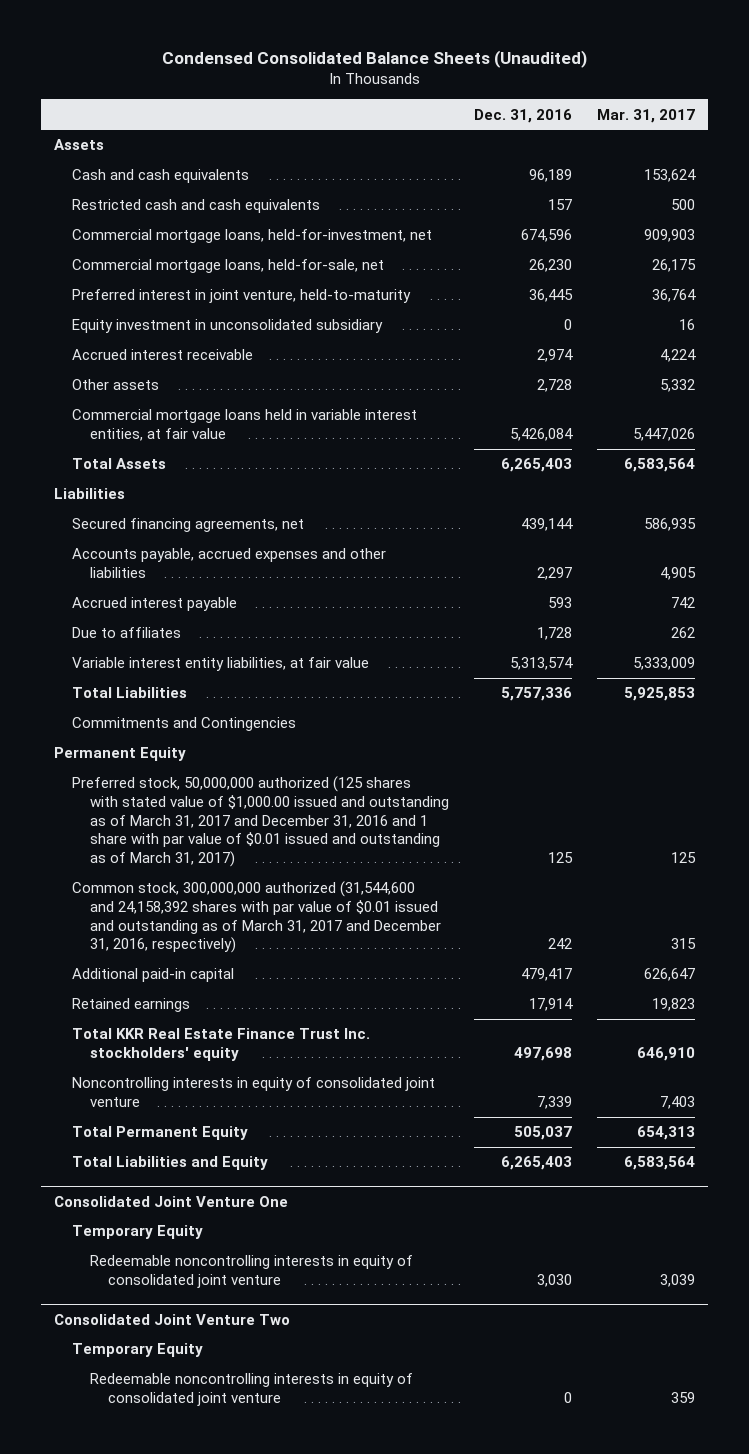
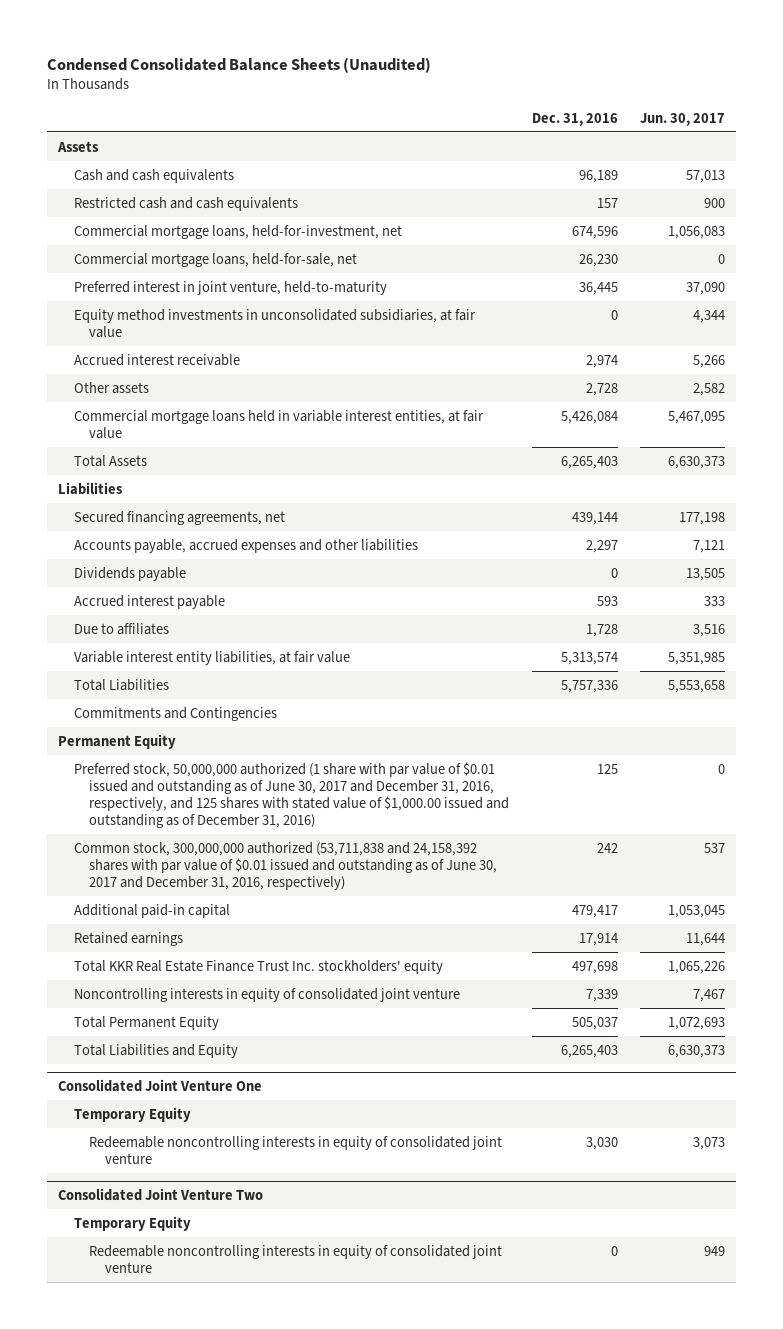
[597,108,696,123] Mar. 31, 2017 -> none
none -> [639,112,725,126] Jun. 30, 2017
[71,319,383,334] Equity investment in unconsolidated subsidiary -> none
none -> [73,308,476,338] Equity method investments in unconsolidated subsidiaries, at fair value
none -> [73,566,186,581] Dividends payable
[71,776,449,868] Preferred stock, 50,000,000 authorized (125 shares with stated value of $1,000.00 issued and outstanding as of March 31, 2017 and December 31, 2016 and 1 share with par value of $0.01 issued and outstanding as of March 31, 2017) -> [73,761,510,829] Preferred stock, 50,000,000 authorized (1 share with par value of $0.01 issued and outstanding as of June 30, 2017 and December 31, 2016, respectively, and 125 shares with stated value of $1,000.00 issued and outstanding as of December 31, 2016)
[71,881,441,954] Common stock, 300,000,000 authorized (31,544,600 and 24,158,392 shares with par value of $0.01 issued and outstanding as of March 31, 2017 and December 31, 2016, respectively) -> [73,841,498,891] Common stock, 300,000,000 authorized (53,711,838 and 24,158,392 shares with par value of $0.01 issued and outstanding as of June 30, 2017 and December 31, 2016, respectively)

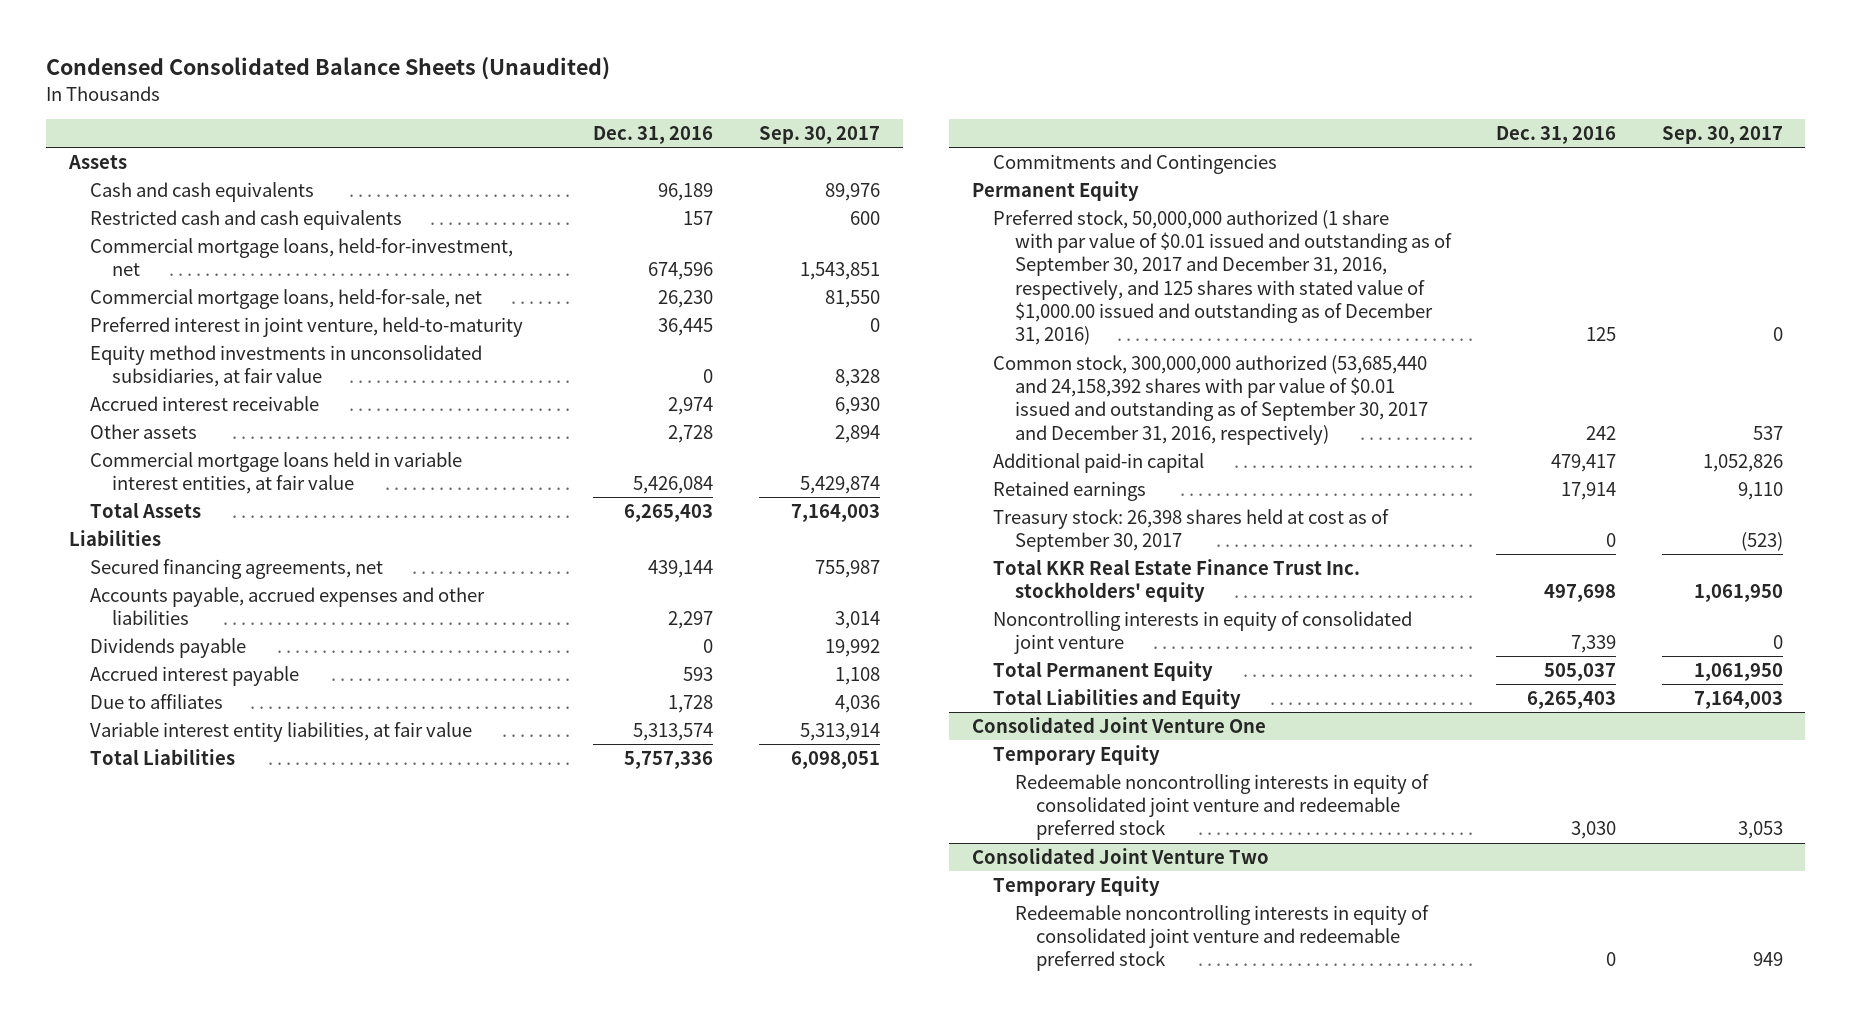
[639,112,725,126] Jun. 30, 2017 -> none
none -> [758,126,880,145] Sep. 30, 2017
[73,761,510,829] Preferred stock, 50,000,000 authorized (1 share with par value of $0.01 issued and outstanding as of June 30, 2017 and December 31, 2016, respectively, and 125 shares with stated value of $1,000.00 issued and outstanding as of December 31, 2016) -> [993,209,1452,346] Preferred stock, 50,000,000 authorized (1 share with par value of $0.01 issued and outstanding as of September 30, 2017 and December 31, 2016, respectively, and 125 shares with stated value of $1,000.00 issued and outstanding as of December 31, 2016)
[73,841,498,891] Common stock, 300,000,000 authorized (53,711,838 and 24,158,392 shares with par value of $0.01 issued and outstanding as of June 30, 2017 and December 31, 2016, respectively) -> [993,354,1428,445] Common stock, 300,000,000 authorized (53,685,440 and 24,158,392 shares with par value of $0.01 issued and outstanding as of September 30, 2017 and December 31, 2016, respectively)
none -> [993,508,1390,553] Treasury stock: 26,398 shares held at cost as of September 30, 2017
[89,1135,503,1164] Redeemable noncontrolling interests in equity of consolidated joint venture -> [1014,773,1429,841] Redeemable noncontrolling interests in equity of consolidated joint venture and redeemable preferred stock
[89,1244,503,1273] Redeemable noncontrolling interests in equity of consolidated joint venture -> [1014,904,1429,972] Redeemable noncontrolling interests in equity of consolidated joint venture and redeemable preferred stock

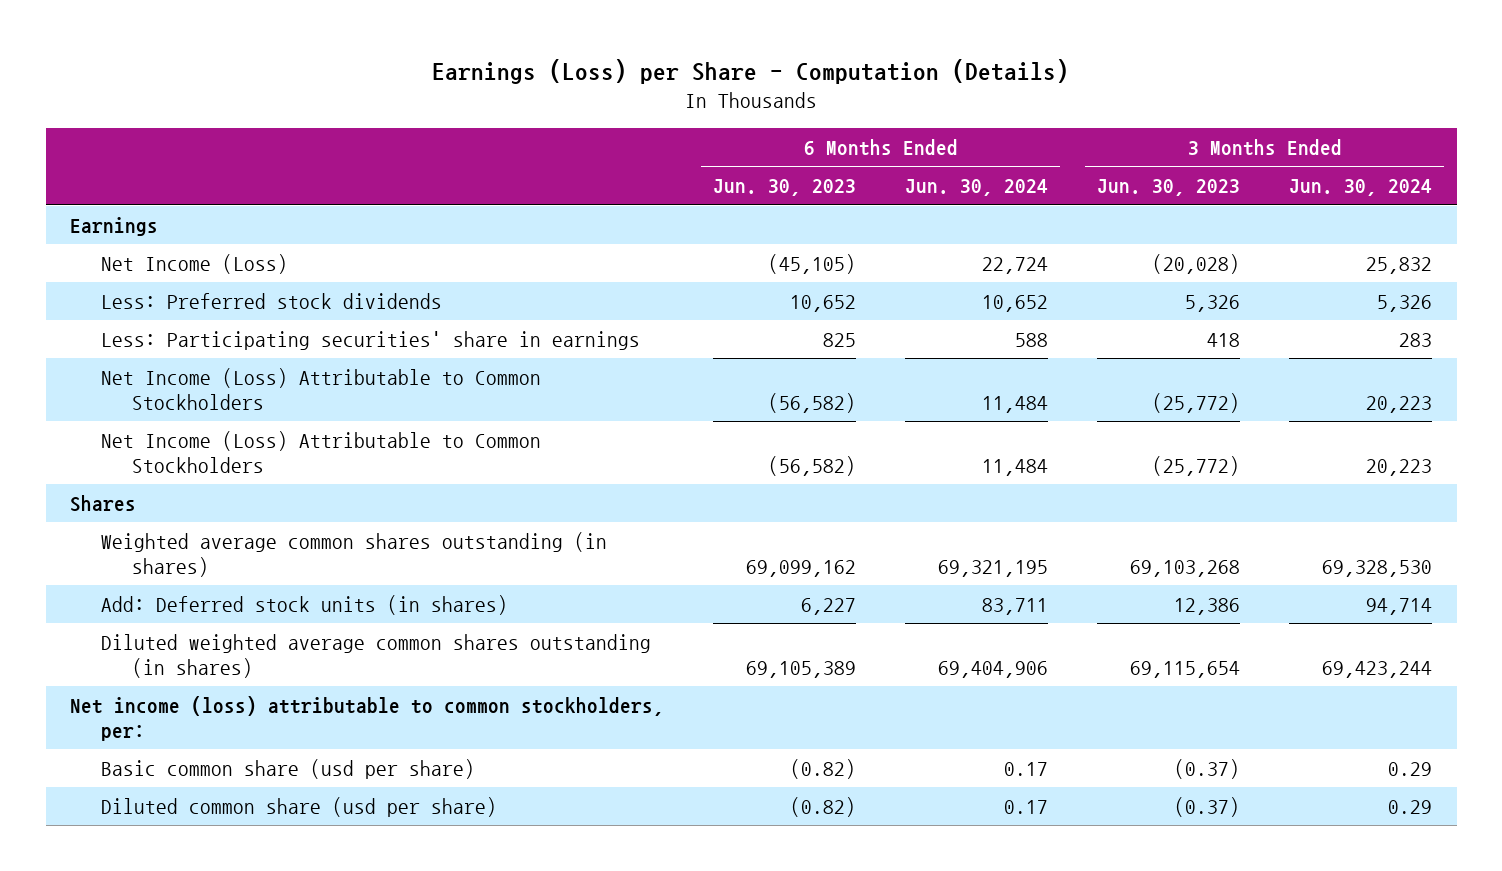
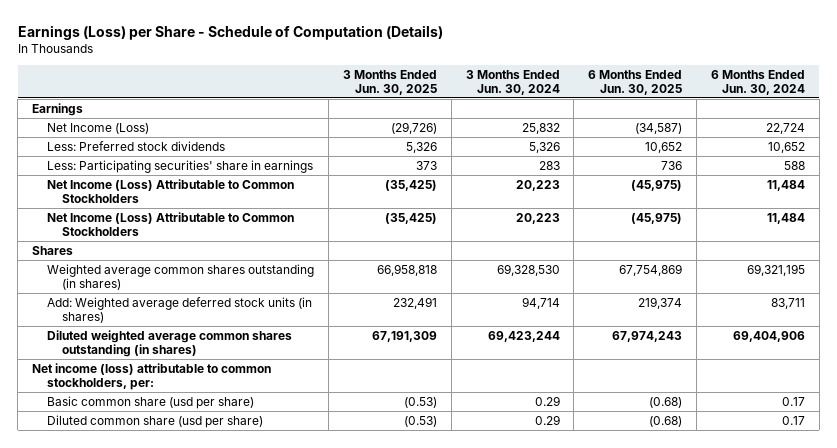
[432,58,1070,84] Earnings (Loss) per Share - Computation (Details) -> [17,24,443,40] Earnings (Loss) per Share - Schedule of Computation (Details)
[713,179,857,197] Jun. 30, 2023 -> none
[1097,179,1241,197] Jun. 30, 2023 -> none
none -> [342,69,437,96] 3 Months Ended Jun. 30, 2025
none -> [588,69,683,96] 6 Months Ended Jun. 30, 2025
[100,594,508,615] Add: Deferred stock units (in shares) -> [47,296,313,324] Add: Weighted average deferred stock units (in shares)

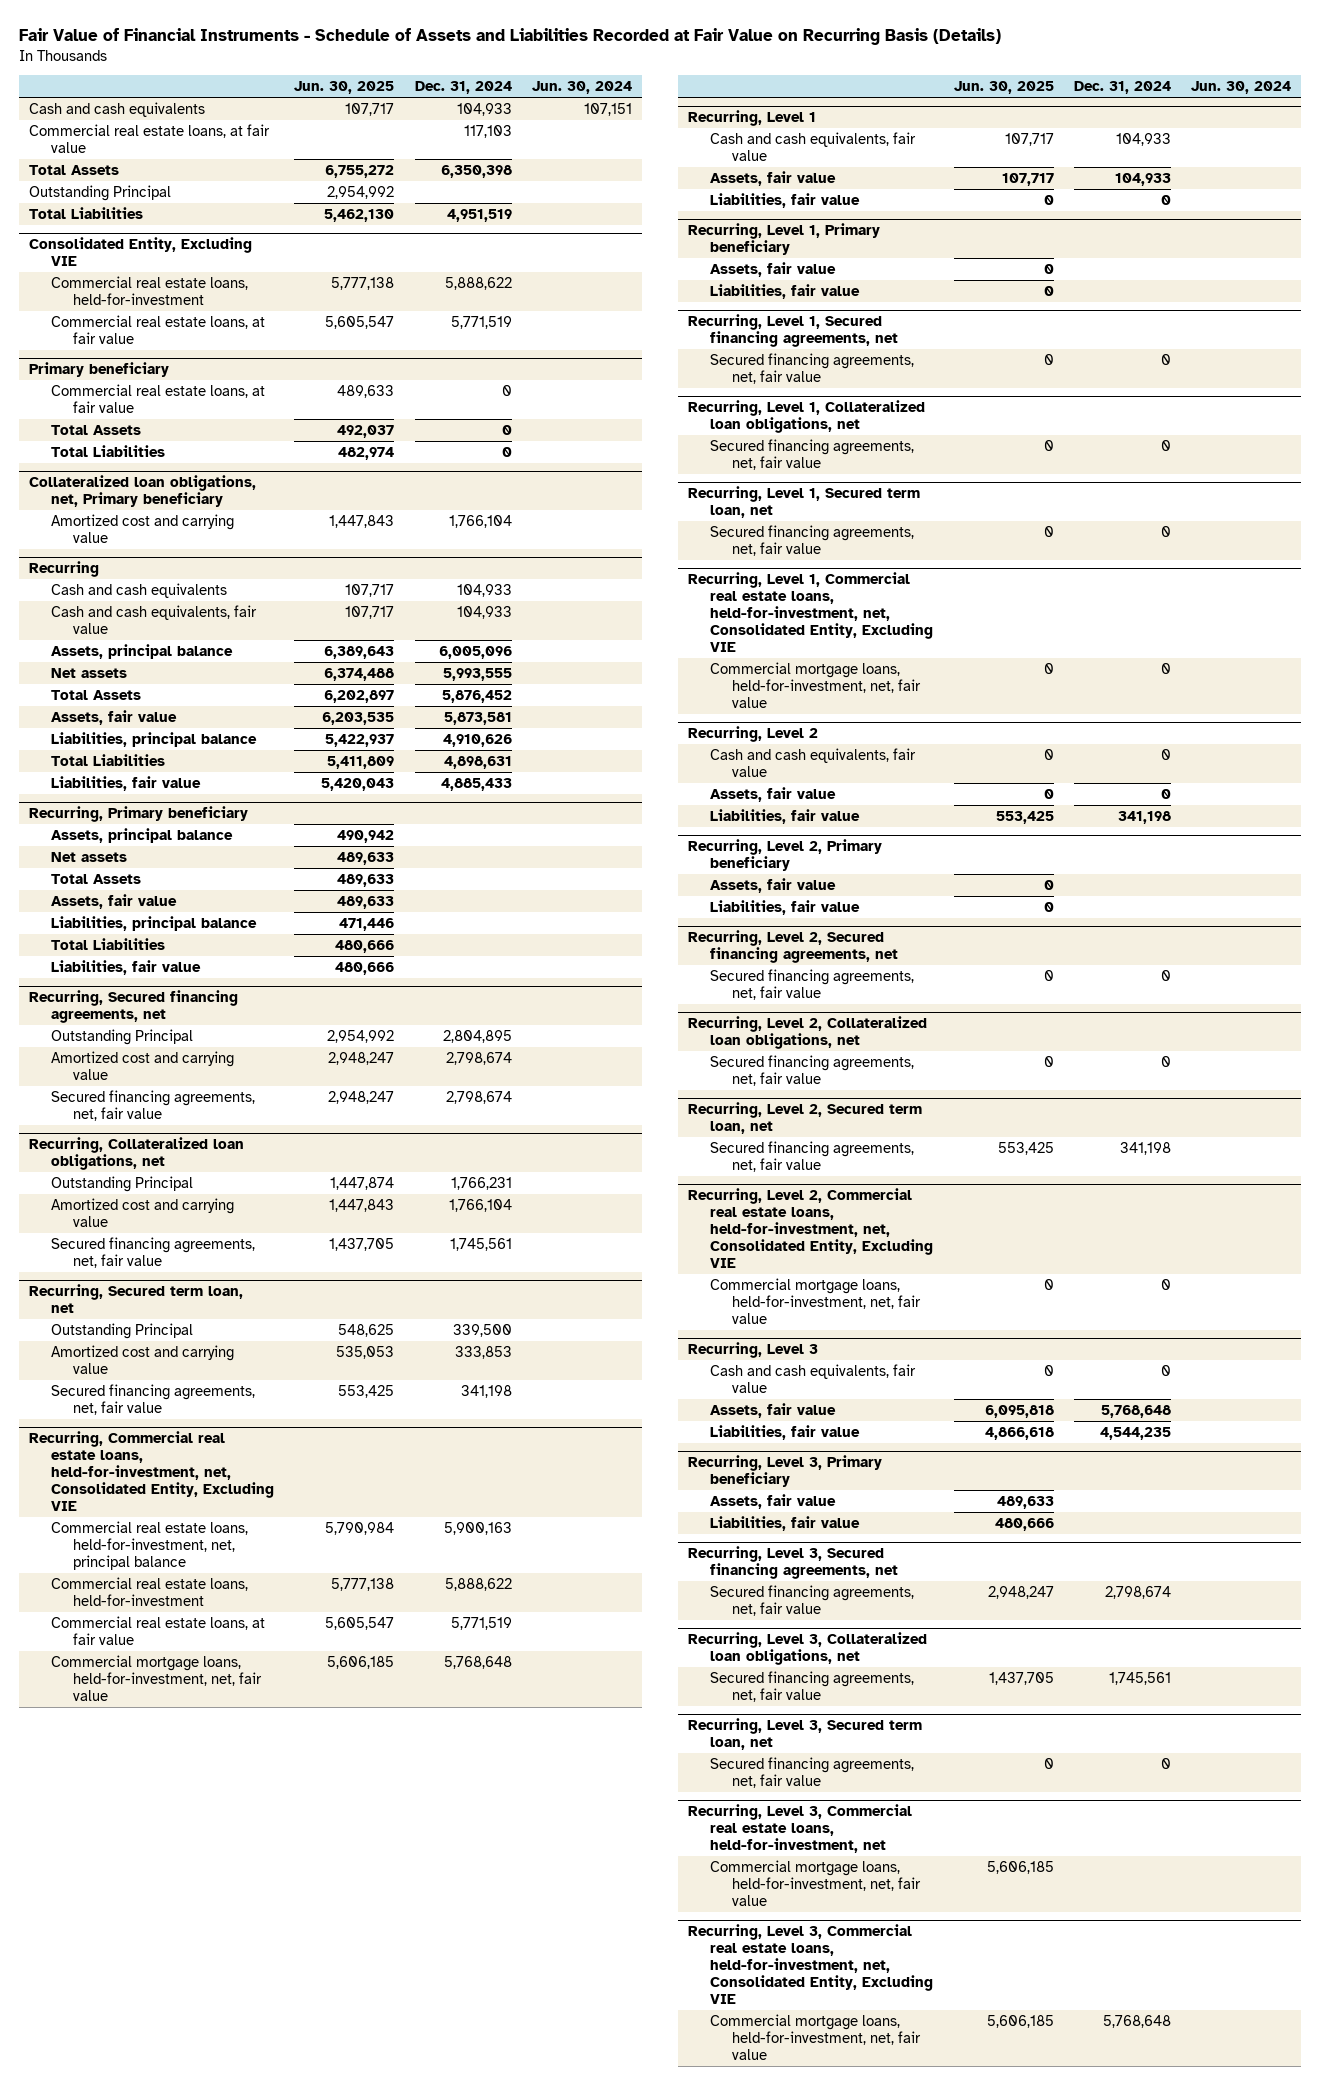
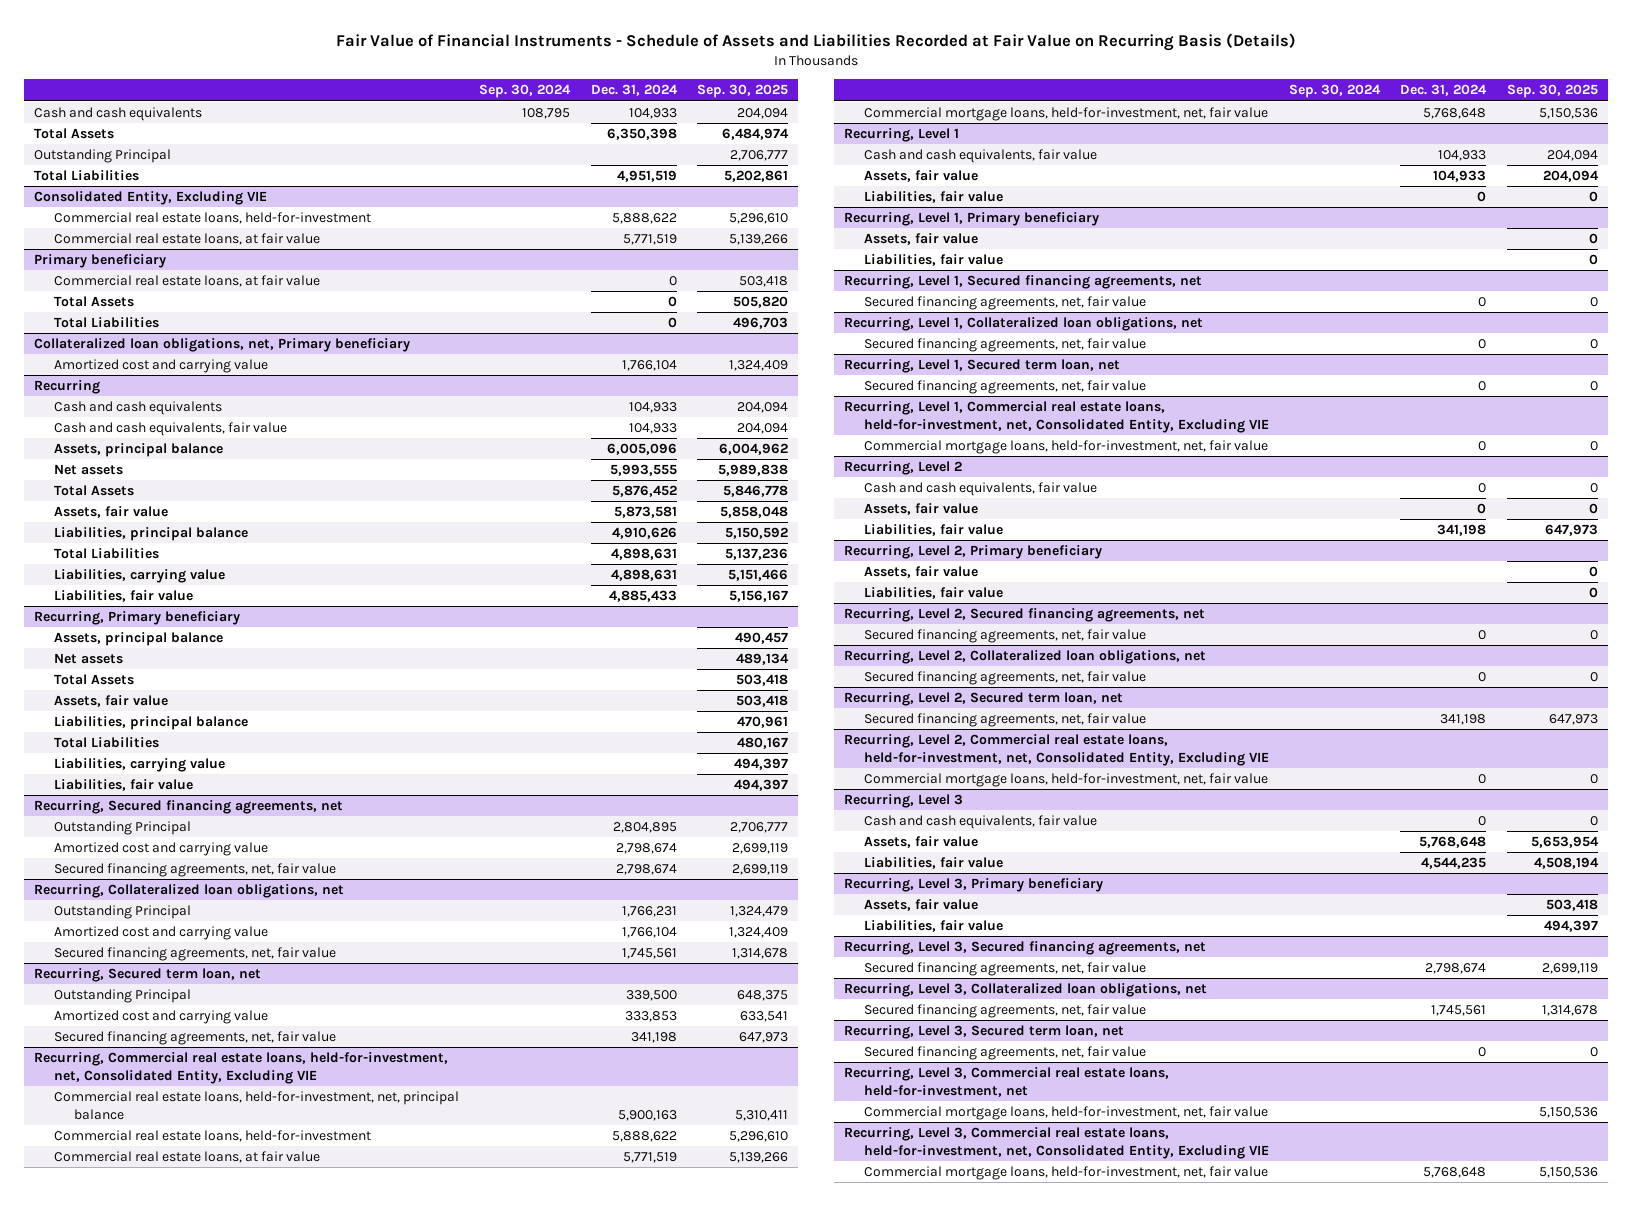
[294,81,395,95] Jun. 30, 2025 -> none
[531,81,632,95] Jun. 30, 2024 -> none
none -> [479,84,572,99] Sep. 30, 2024
none -> [697,84,789,99] Sep. 30, 2025
[29,123,271,153] Commercial real estate loans, at fair value -> none
none -> [54,569,226,584] Liabilities, carrying value
none -> [54,758,226,773] Liabilities, carrying value

